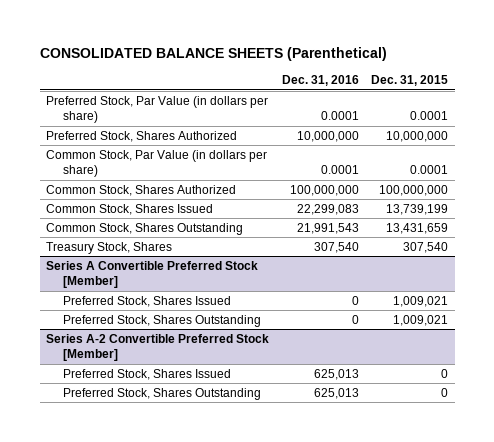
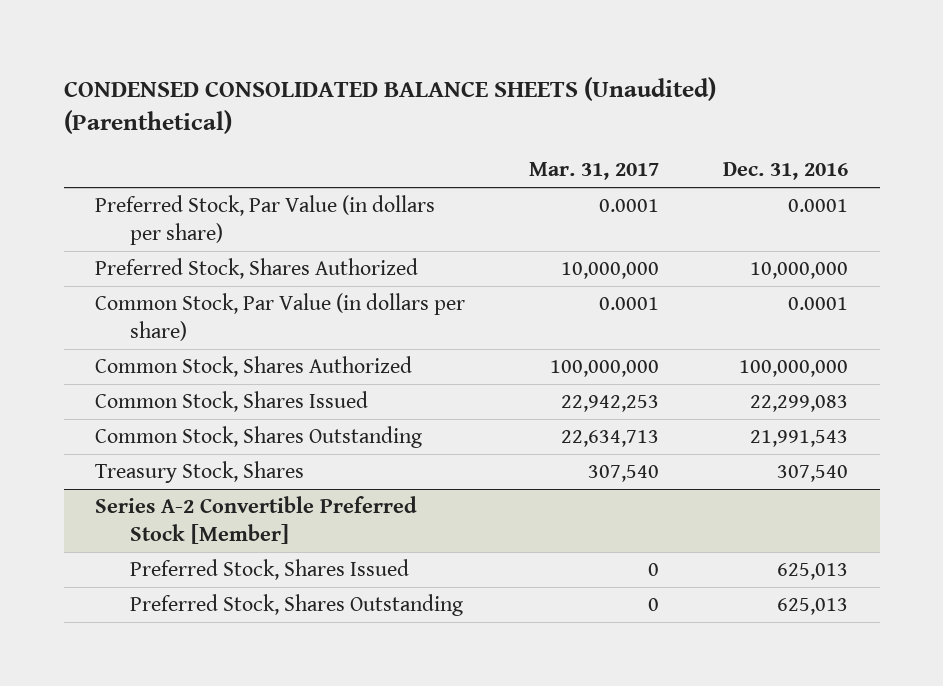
[39,47,387,62] CONSOLIDATED BALANCE SHEETS (Parenthetical) -> [63,76,716,135] CONDENSED CONSOLIDATED BALANCE SHEETS (Unaudited) (Parenthetical)
[371,75,449,87] Dec. 31, 2015 -> none
none -> [529,161,660,180] Mar. 31, 2017
[46,260,259,289] Series A Convertible Preferred Stock [Member] -> none
[62,295,231,307] Preferred Stock, Shares Issued -> none
[62,314,261,327] Preferred Stock, Shares Outstanding -> none

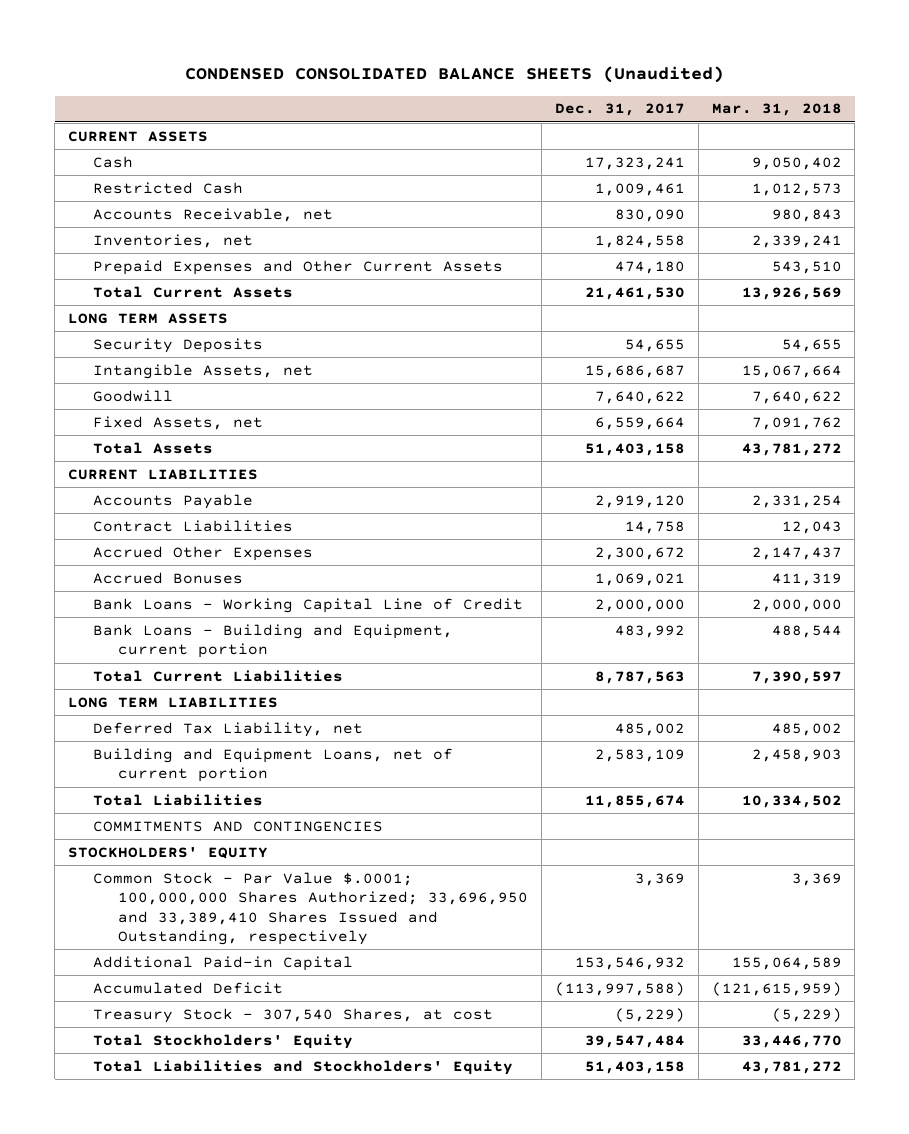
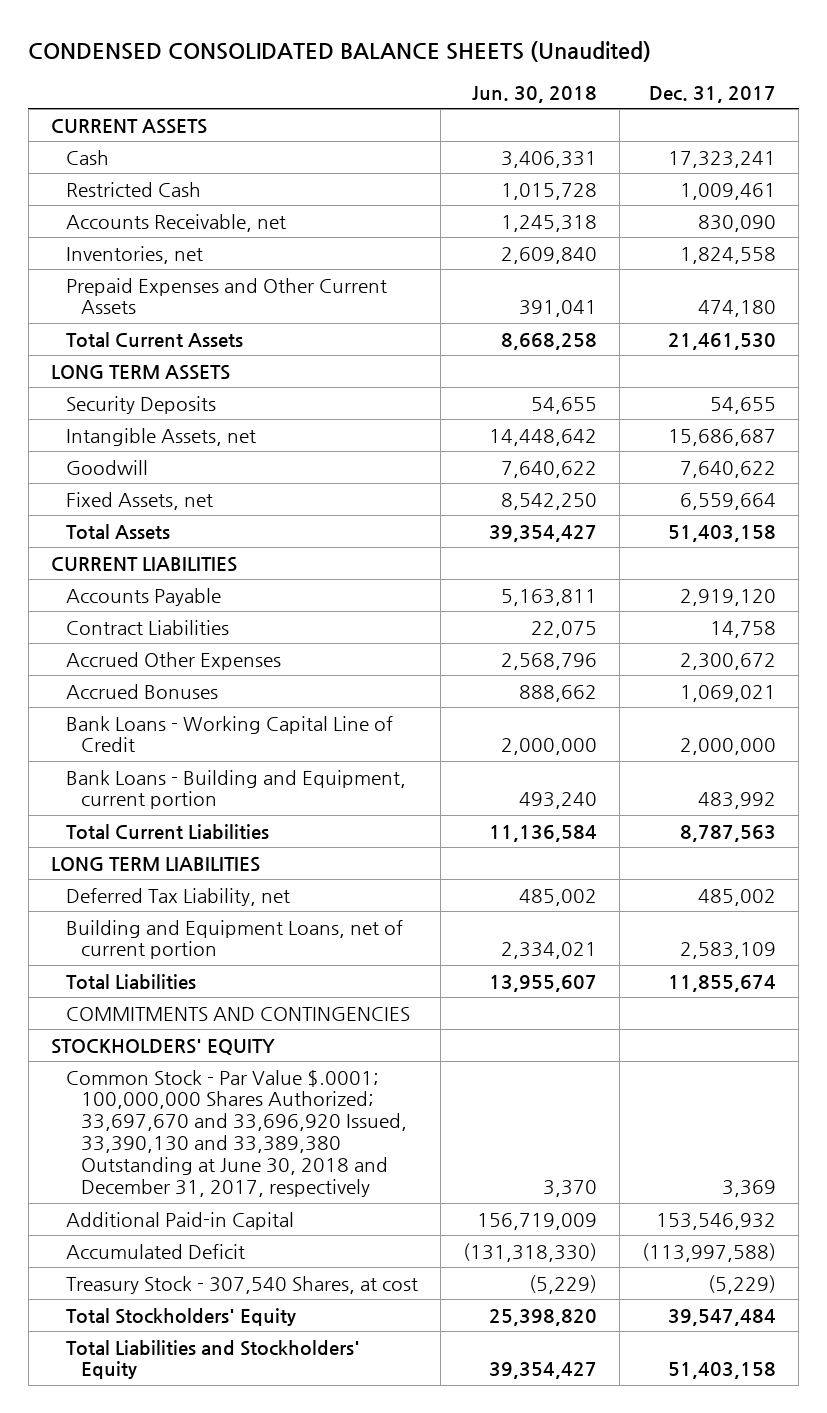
[711,103,842,117] Mar. 31, 2018 -> none
none -> [472,85,598,103] Jun. 30, 2018
[93,871,529,946] Common Stock - Par Value $.0001; 100,000,000 Shares Authorized; 33,696,950 and 33,389,410 Shares Issued and Outstanding, respectively -> [66,1069,408,1198] Common Stock - Par Value $.0001; 100,000,000 Shares Authorized; 33,697,670 and 33,696,920 Issued, 33,390,130 and 33,389,380 Outstanding at June 30, 2018 and December 31, 2017, respectively

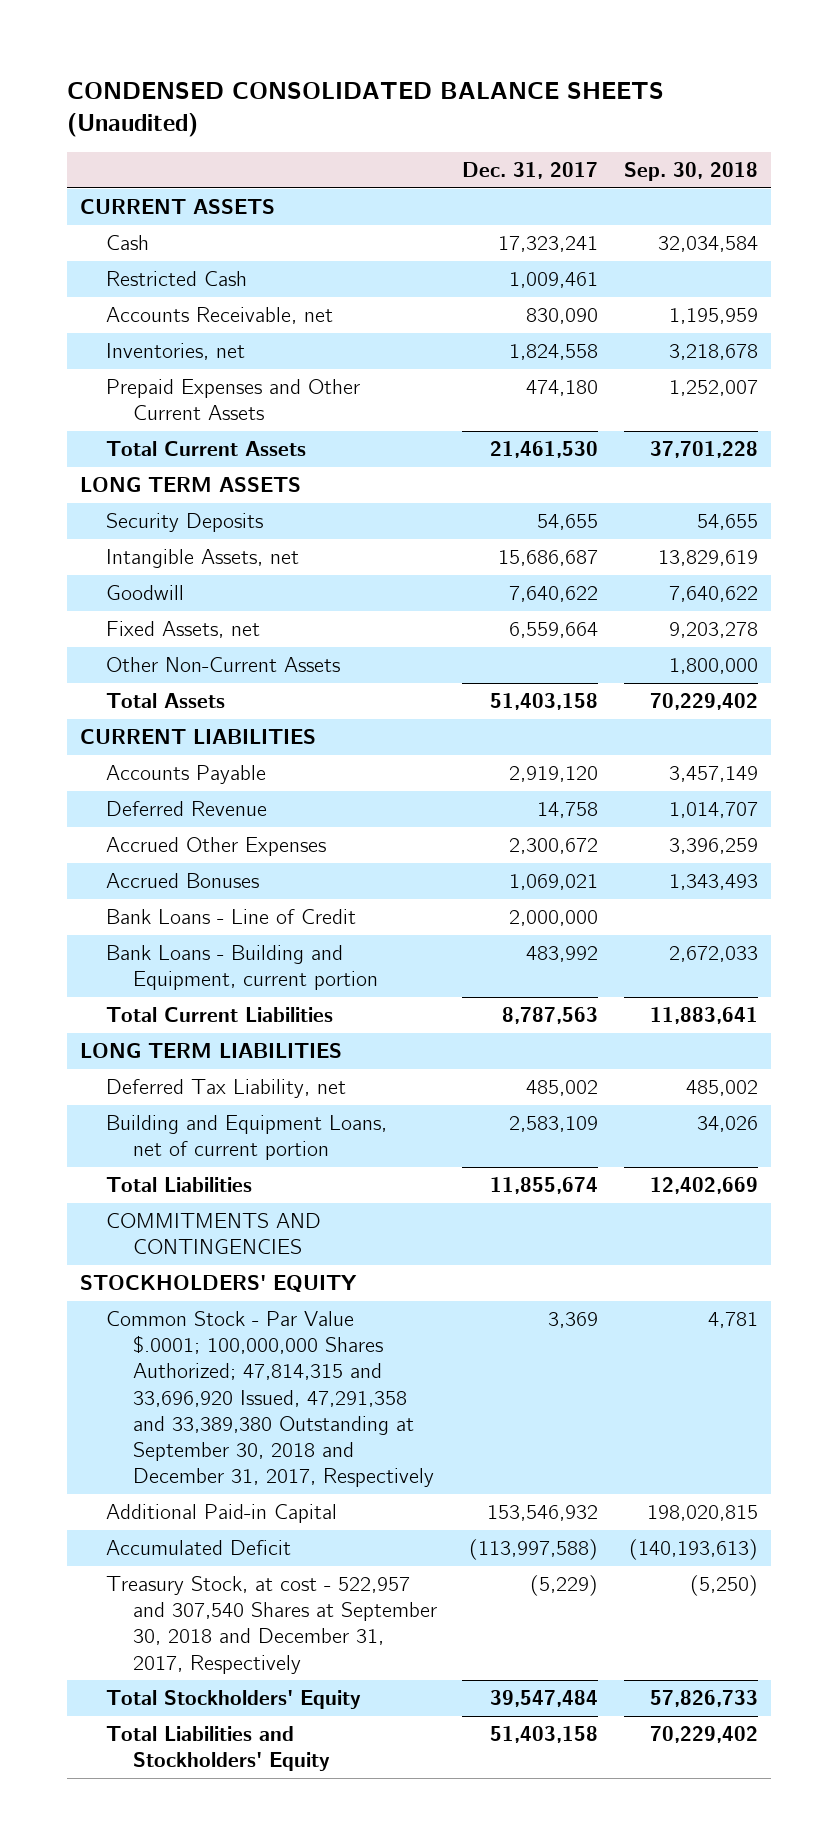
[472,85,598,103] Jun. 30, 2018 -> none
none -> [623,162,758,182] Sep. 30, 2018
none -> [106,657,341,673] Other Non-Current Assets
[66,619,230,635] Contract Liabilities -> [106,801,268,817] Deferred Revenue
[66,715,394,753] Bank Loans - Working Capital Line of Credit -> [106,909,357,925] Bank Loans - Line of Credit
[66,1069,408,1198] Common Stock - Par Value $.0001; 100,000,000 Shares Authorized; 33,697,670 and 33,696,920 Issued, 33,390,130 and 33,389,380 Outstanding at June 30, 2018 and December 31, 2017, respectively -> [106,1311,435,1488] Common Stock - Par Value $.0001; 100,000,000 Shares Authorized; 47,814,315 and 33,696,920 Issued, 47,291,358 and 33,389,380 Outstanding at September 30, 2018 and December 31, 2017, Respectively
[66,1275,419,1294] Treasury Stock - 307,540 Shares, at cost -> [106,1576,438,1674] Treasury Stock, at cost - 522,957 and 307,540 Shares at September 30, 2018 and December 31, 2017, Respectively

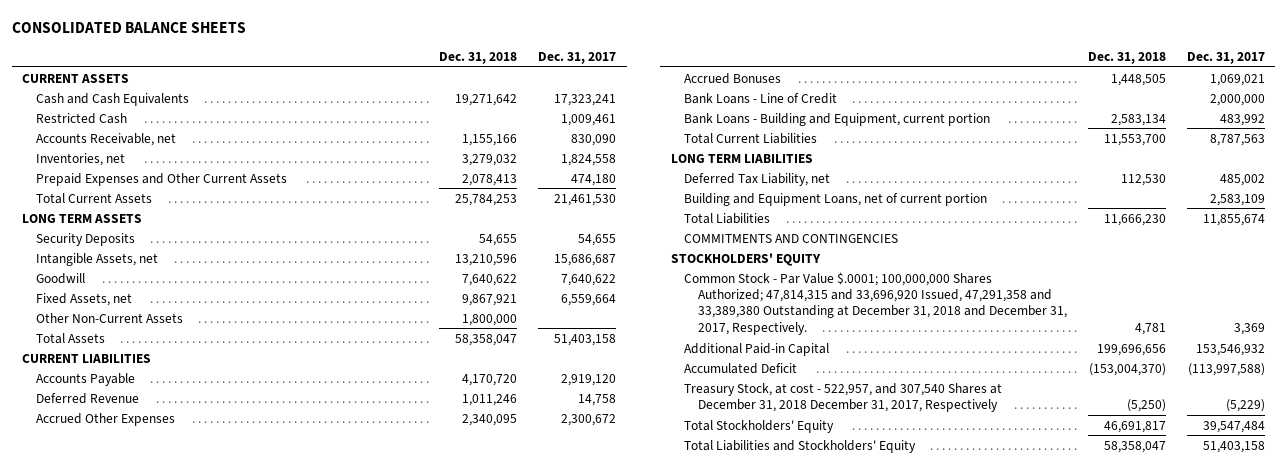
[67,82,665,138] CONDENSED CONSOLIDATED BALANCE SHEETS (Unaudited) -> [11,21,246,33] CONSOLIDATED BALANCE SHEETS
[623,162,758,182] Sep. 30, 2018 -> none
none -> [439,51,518,64] Dec. 31, 2018
[106,235,150,251] Cash -> [35,92,189,106] Cash and Cash Equivalents
[106,1311,435,1488] Common Stock - Par Value $.0001; 100,000,000 Shares Authorized; 47,814,315 and 33,696,920 Issued, 47,291,358 and 33,389,380 Outstanding at September 30, 2018 and December 31, 2017, Respectively -> [684,271,1067,335] Common Stock - Par Value $.0001; 100,000,000 Shares Authorized; 47,814,315 and 33,696,920 Issued, 47,291,358 and 33,389,380 Outstanding at December 31, 2018 and December 31, 2017, Respectively.
[106,1576,438,1674] Treasury Stock, at cost - 522,957 and 307,540 Shares at September 30, 2018 and December 31, 2017, Respectively -> [684,382,1003,413] Treasury Stock, at cost - 522,957, and 307,540 Shares at December 31, 2018 December 31, 2017, Respectively

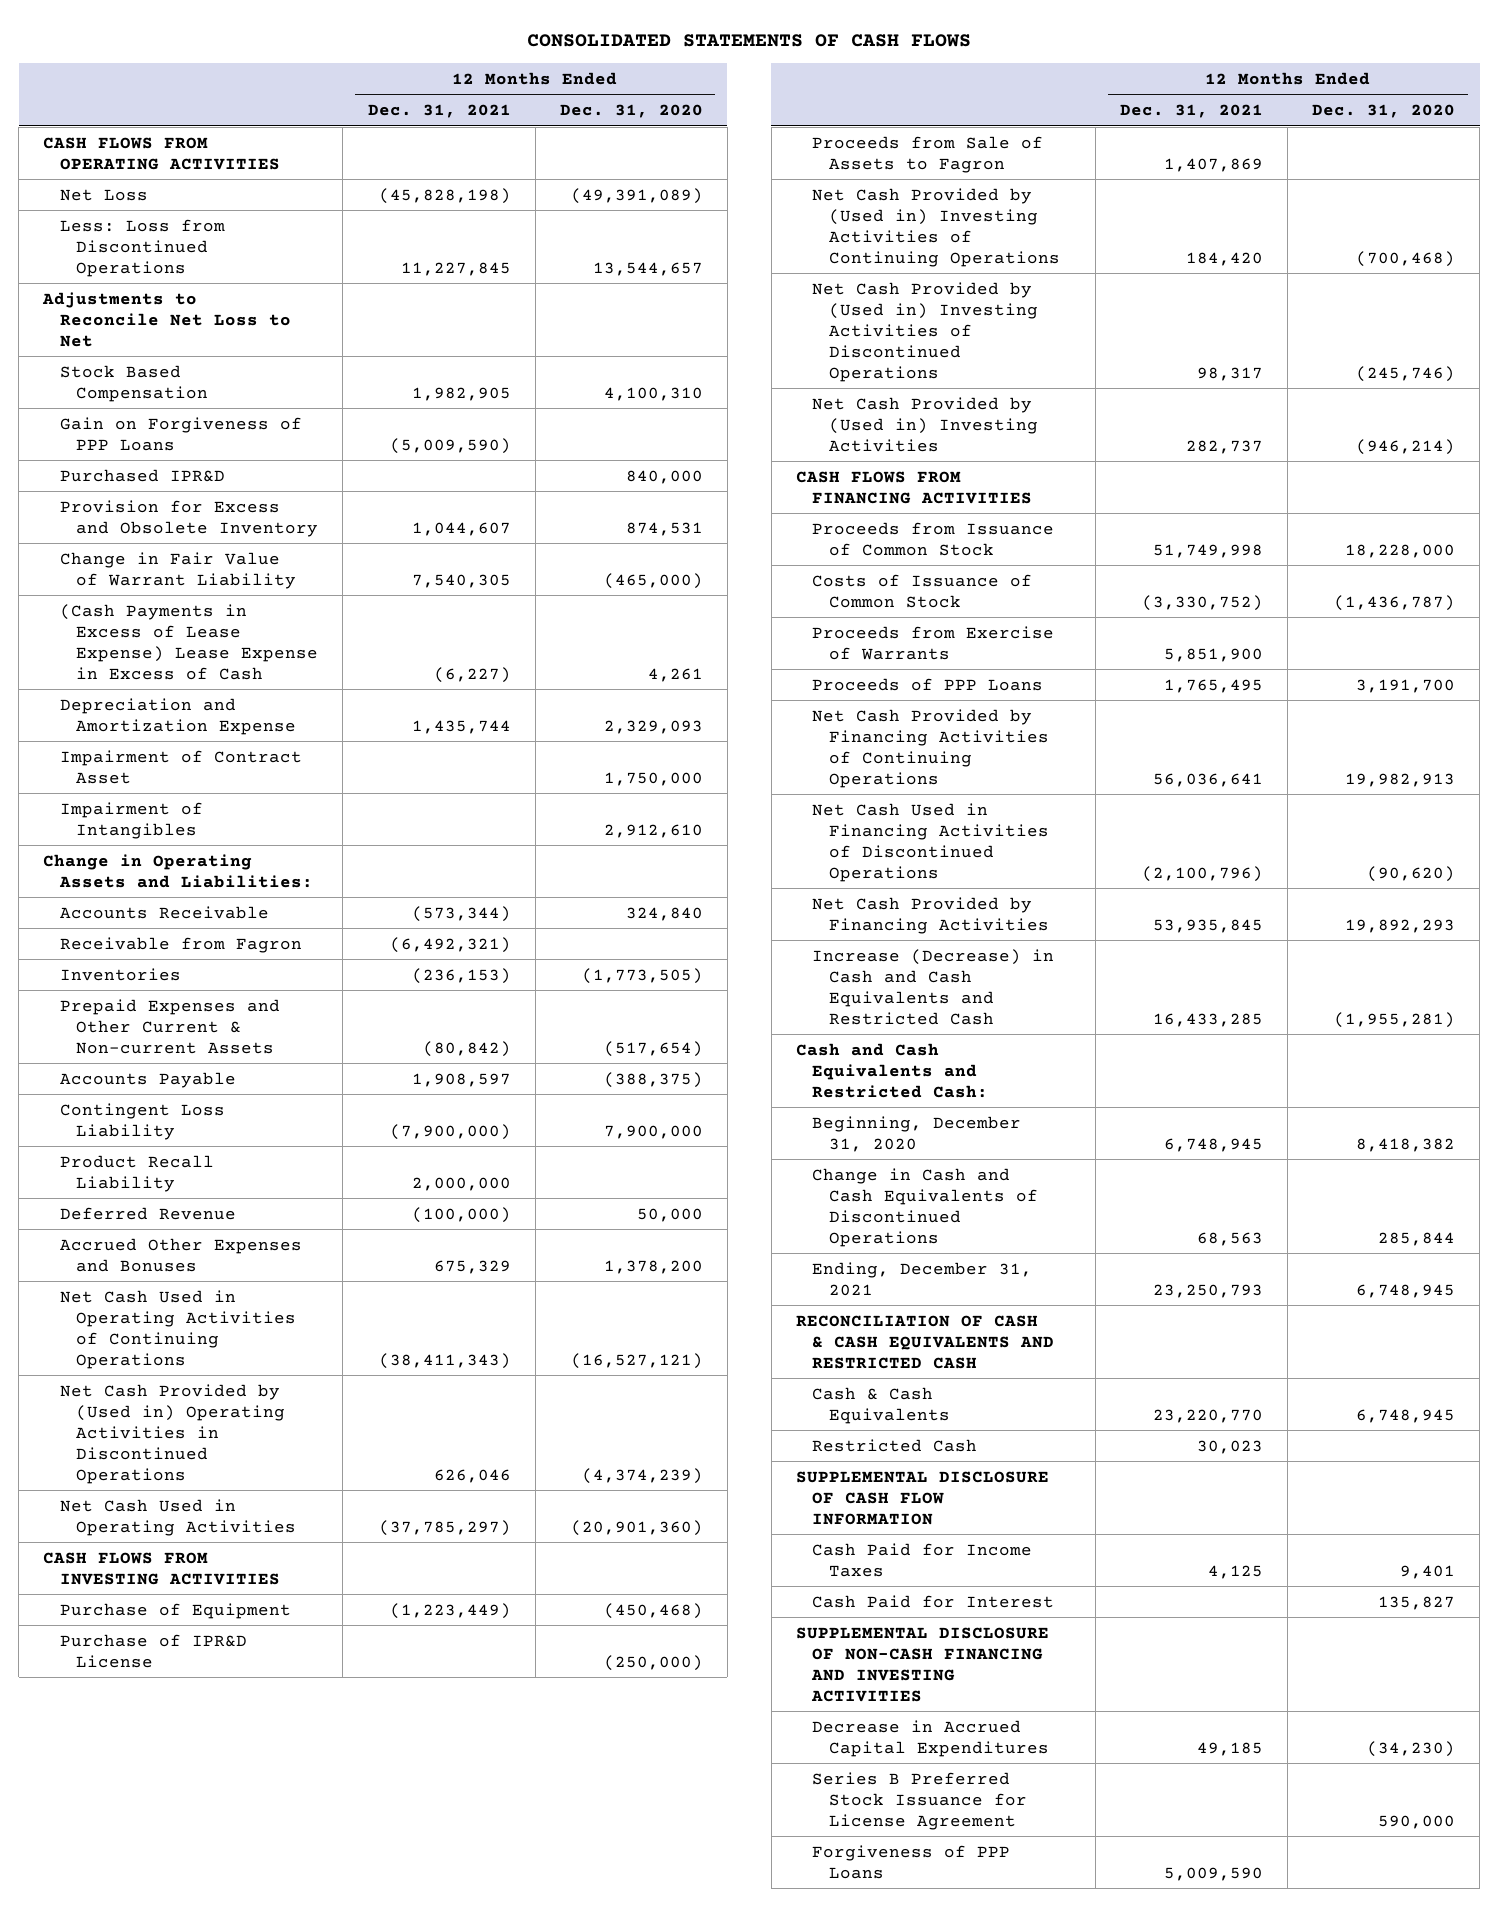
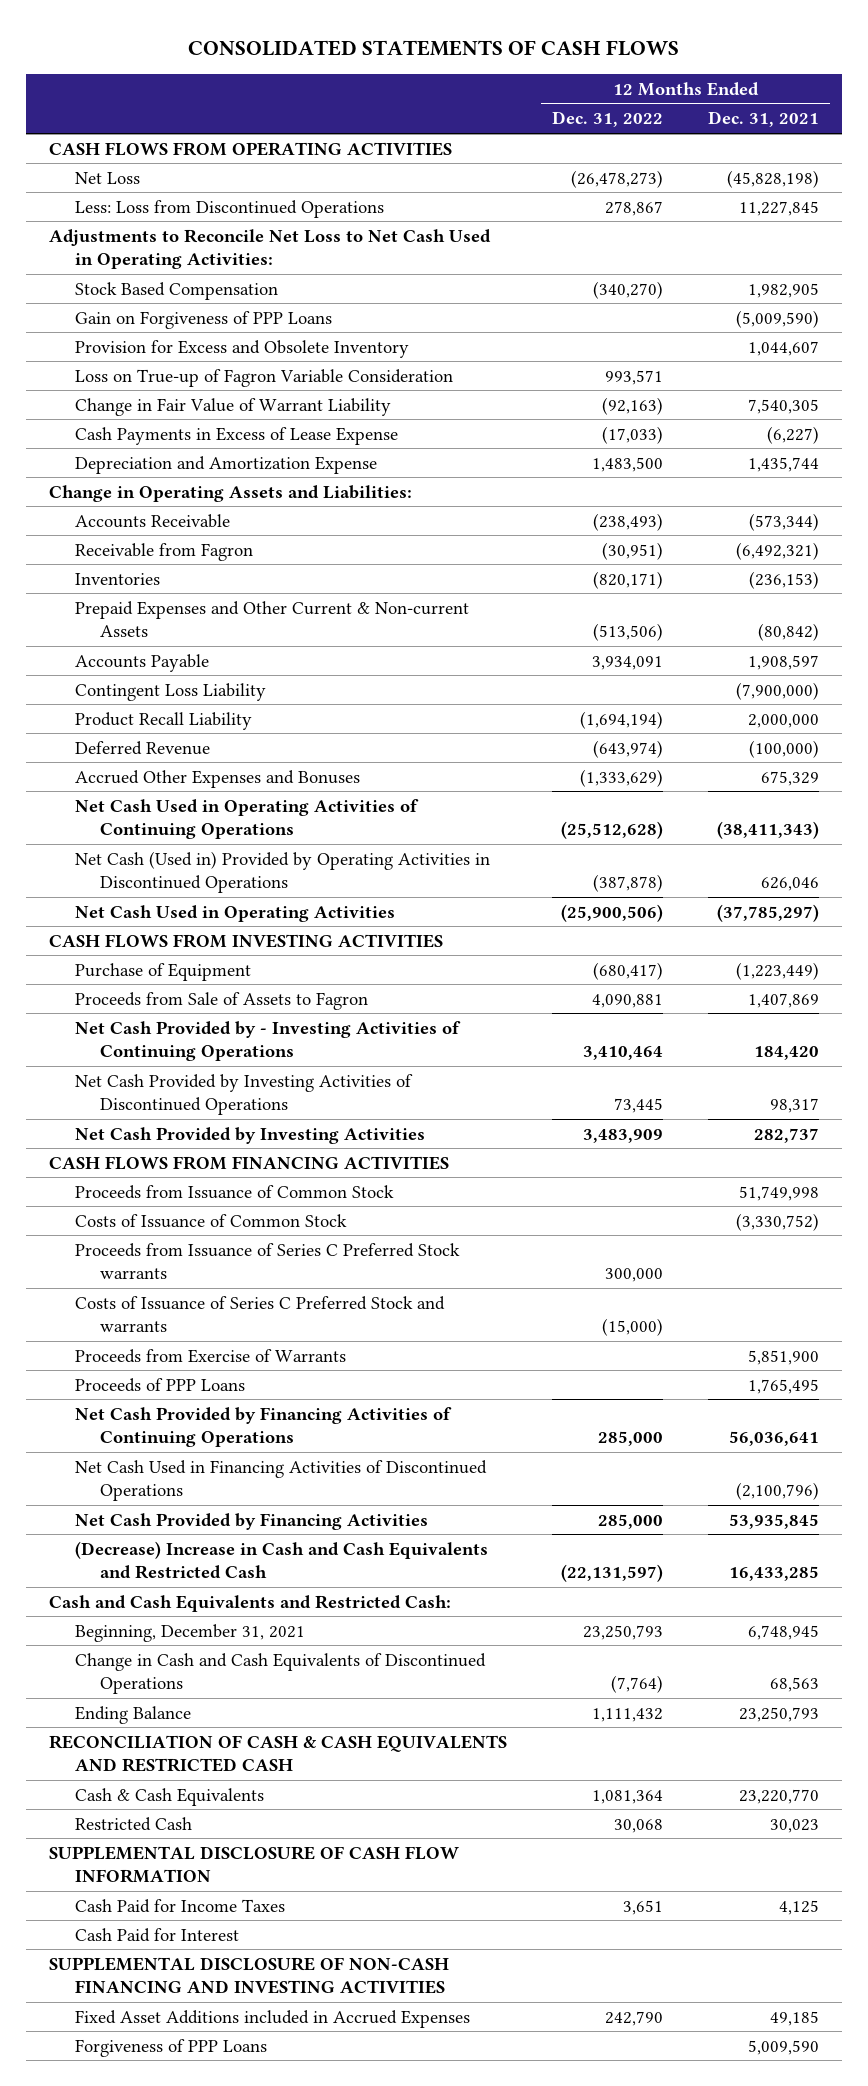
[559,104,703,119] Dec. 31, 2020 -> none
none -> [552,111,664,128] Dec. 31, 2022
[42,291,291,347] Adjustments to Reconcile Net Loss to Net -> [48,228,491,269] Adjustments to Reconcile Net Loss to Net Cash Used in Operating Activities:
[59,468,225,482] Purchased IPR&D -> none
none -> [74,368,453,387] Loss on True-up of Fagron Variable Consideration
[59,603,319,680] (Cash Payments in Excess of Lease Expense) Lease Expense in Excess of Cash -> [74,426,398,445] Cash Payments in Excess of Lease Expense
[59,749,302,784] Impairment of Contract Asset -> none
[59,801,203,839] Impairment of Intangibles -> none
[59,1383,286,1484] Net Cash Provided by (Used in) Operating Activities in Discontinued Operations -> [74,850,490,893] Net Cash (Used in) Provided by Operating Activities in Discontinued Operations
[59,1633,247,1668] Purchase of IPR&D License -> none
[812,187,1060,267] Net Cash Provided by (Used in) Investing Activities of Continuing Operations -> [74,1020,461,1061] Net Cash Provided by - Investing Activities of Continuing Operations
[812,281,1038,382] Net Cash Provided by (Used in) Investing Activities of Discontinued Operations -> [74,1073,413,1115] Net Cash Provided by Investing Activities of Discontinued Operations
[812,396,1038,452] Net Cash Provided by (Used in) Investing Activities -> [74,1126,425,1144] Net Cash Provided by Investing Activities
none -> [74,1242,460,1279] Proceeds from Issuance of Series C Preferred Stock warrants
none -> [74,1295,445,1332] Costs of Issuance of Series C Preferred Stock and warrants
[812,948,1055,1025] Increase (Decrease) in Cash and Cash Equivalents and Restricted Cash -> [74,1540,488,1579] (Decrease) Increase in Cash and Cash Equivalents and Restricted Cash
[812,1115,1022,1152] Beginning, December 31, 2020 -> [74,1623,305,1642] Beginning, December 31, 2021
[812,1261,1033,1296] Ending, December 31, 2021 -> [74,1705,191,1724] Ending Balance
[812,1771,1027,1830] Series B Preferred Stock Issuance for License Agreement -> none
[812,1719,1049,1757] Decrease in Accrued Capital Expenditures -> [74,2009,470,2028] Fixed Asset Additions included in Accrued Expenses

